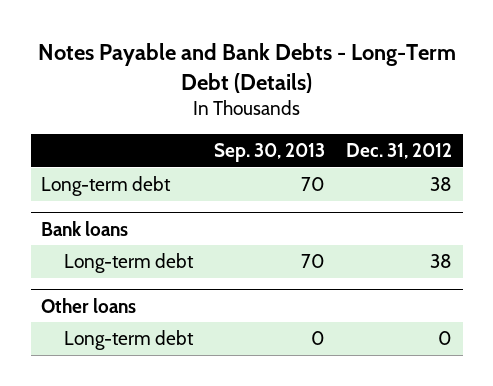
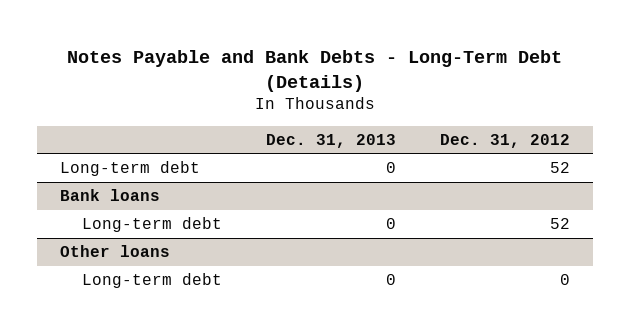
[214,143,326,163] Sep. 30, 2013 -> none
none -> [266,133,397,148] Dec. 31, 2013
[430,176,453,191] 38 -> [550,162,571,174] 52
[430,253,453,268] 38 -> [550,218,571,230] 52

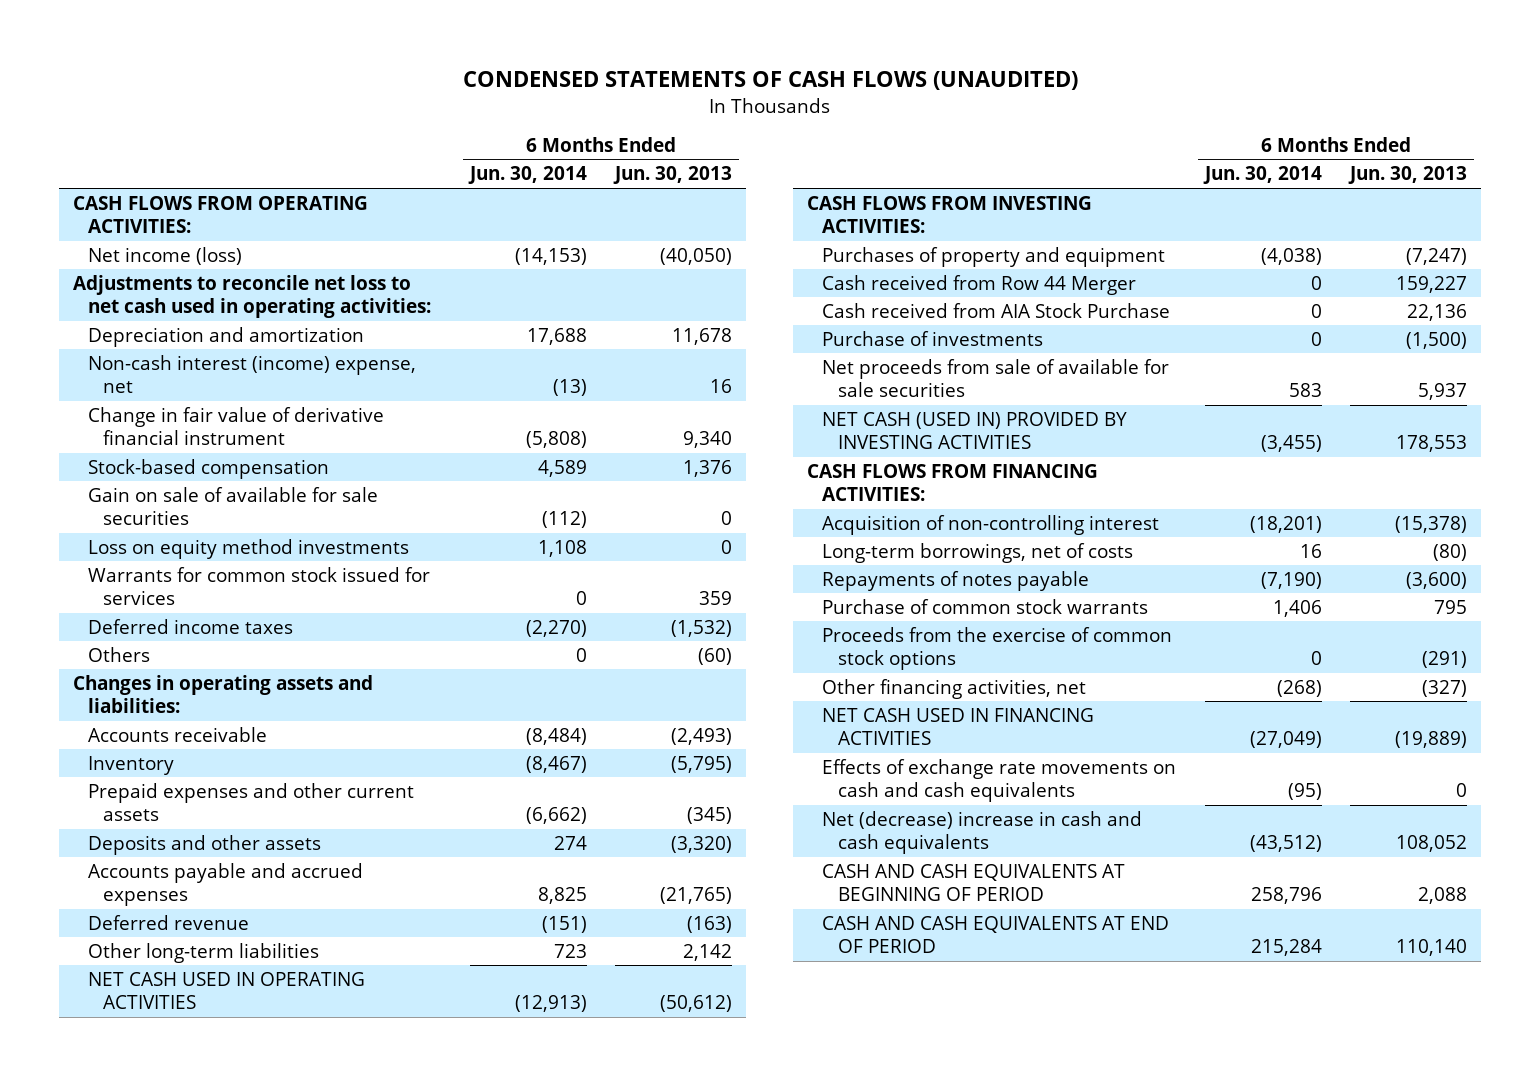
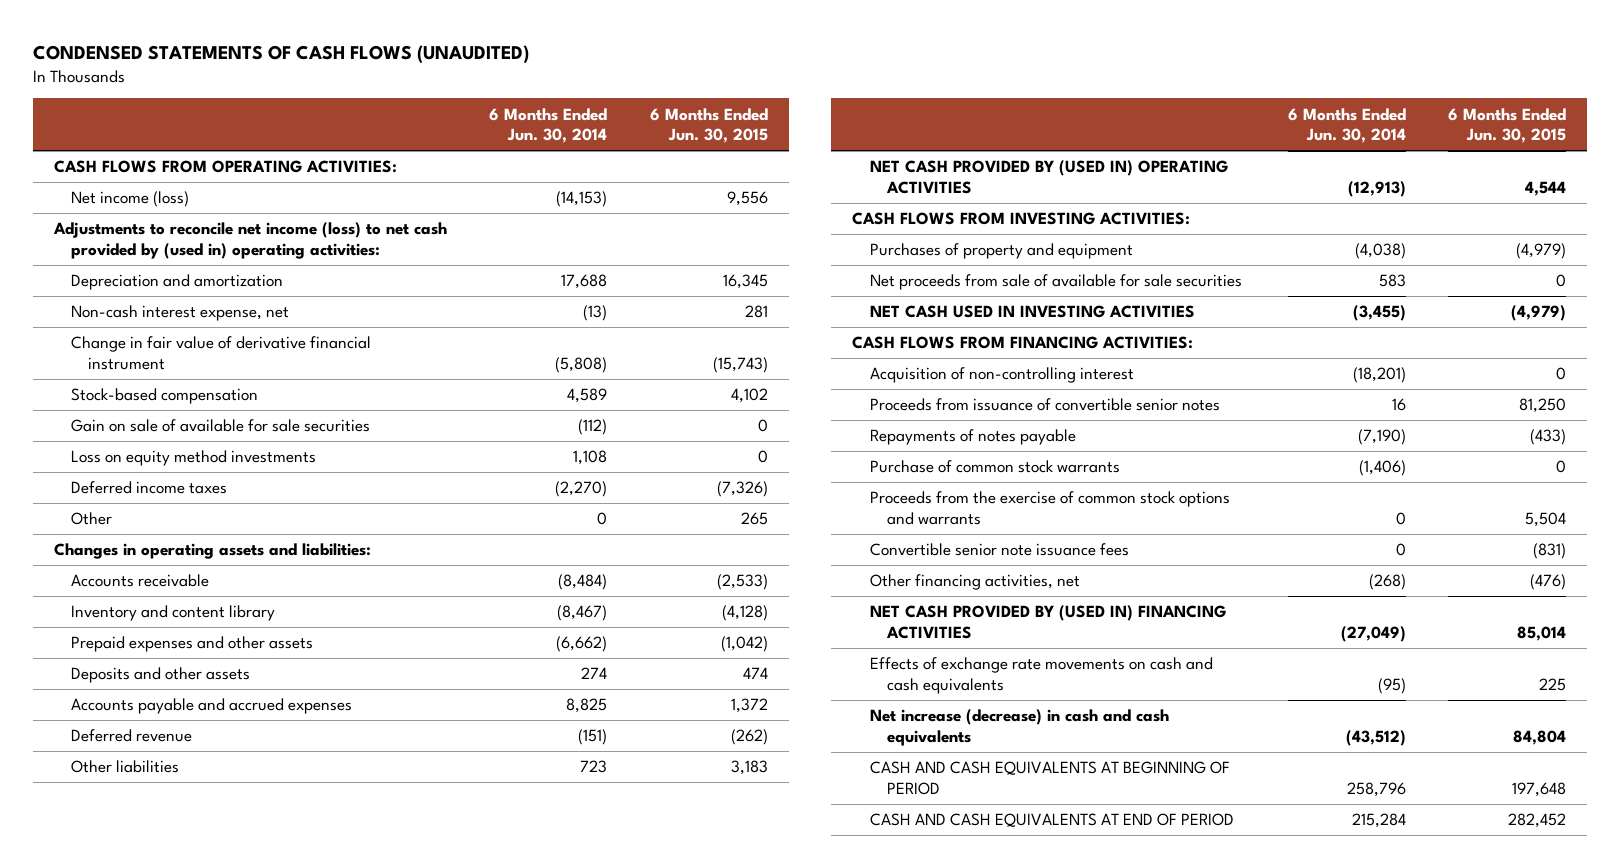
[613,166,733,185] Jun. 30, 2013 -> none
none -> [649,107,768,143] 6 Months Ended Jun. 30, 2015
[72,274,431,319] Adjustments to reconcile net loss to net cash used in operating activities: -> [52,222,447,259] Adjustments to reconcile net income (loss) to net cash provided by (used in) operating activities:
[87,354,416,394] Non-cash interest (income) expense, net -> [71,305,290,322] Non-cash interest expense, net
[87,566,430,606] Warrants for common stock issued for services -> none
[87,646,150,662] Others -> [71,512,113,526] Other
[87,755,174,775] Inventory -> [71,605,276,622] Inventory and content library
[87,782,414,822] Prepaid expenses and other current assets -> [71,636,314,653] Prepaid expenses and other assets
[87,942,319,963] Other long-term liabilities -> [71,760,180,774] Other liabilities
[87,971,365,1010] NET CASH USED IN OPERATING ACTIVITIES -> [869,160,1228,194] NET CASH PROVIDED BY (USED IN) OPERATING ACTIVITIES
[822,274,1137,295] Cash received from Row 44 Merger -> none
[822,302,1171,318] Cash received from AIA Stock Purchase -> none
[822,330,1044,346] Purchase of investments -> none
[822,411,1128,450] NET CASH (USED IN) PROVIDED BY INVESTING ACTIVITIES -> [869,305,1195,319] NET CASH USED IN INVESTING ACTIVITIES
[822,542,1134,563] Long-term borrowings, net of costs -> none
none -> [869,398,1220,412] Proceeds from issuance of convertible senior notes
[1272,599,1322,617] 1,406 -> [1358,460,1406,477] (1,406)
[822,626,1173,671] Proceeds from the exercise of common stock options -> [869,491,1230,525] Proceeds from the exercise of common stock options and warrants
none -> [869,543,1129,557] Convertible senior note issuance fees
[822,707,1095,746] NET CASH USED IN FINANCING ACTIVITIES -> [869,605,1226,639] NET CASH PROVIDED BY (USED IN) FINANCING ACTIVITIES
[822,810,1143,855] Net (decrease) increase in cash and cash equivalents -> [869,709,1169,746] Net increase (decrease) in cash and cash equivalents

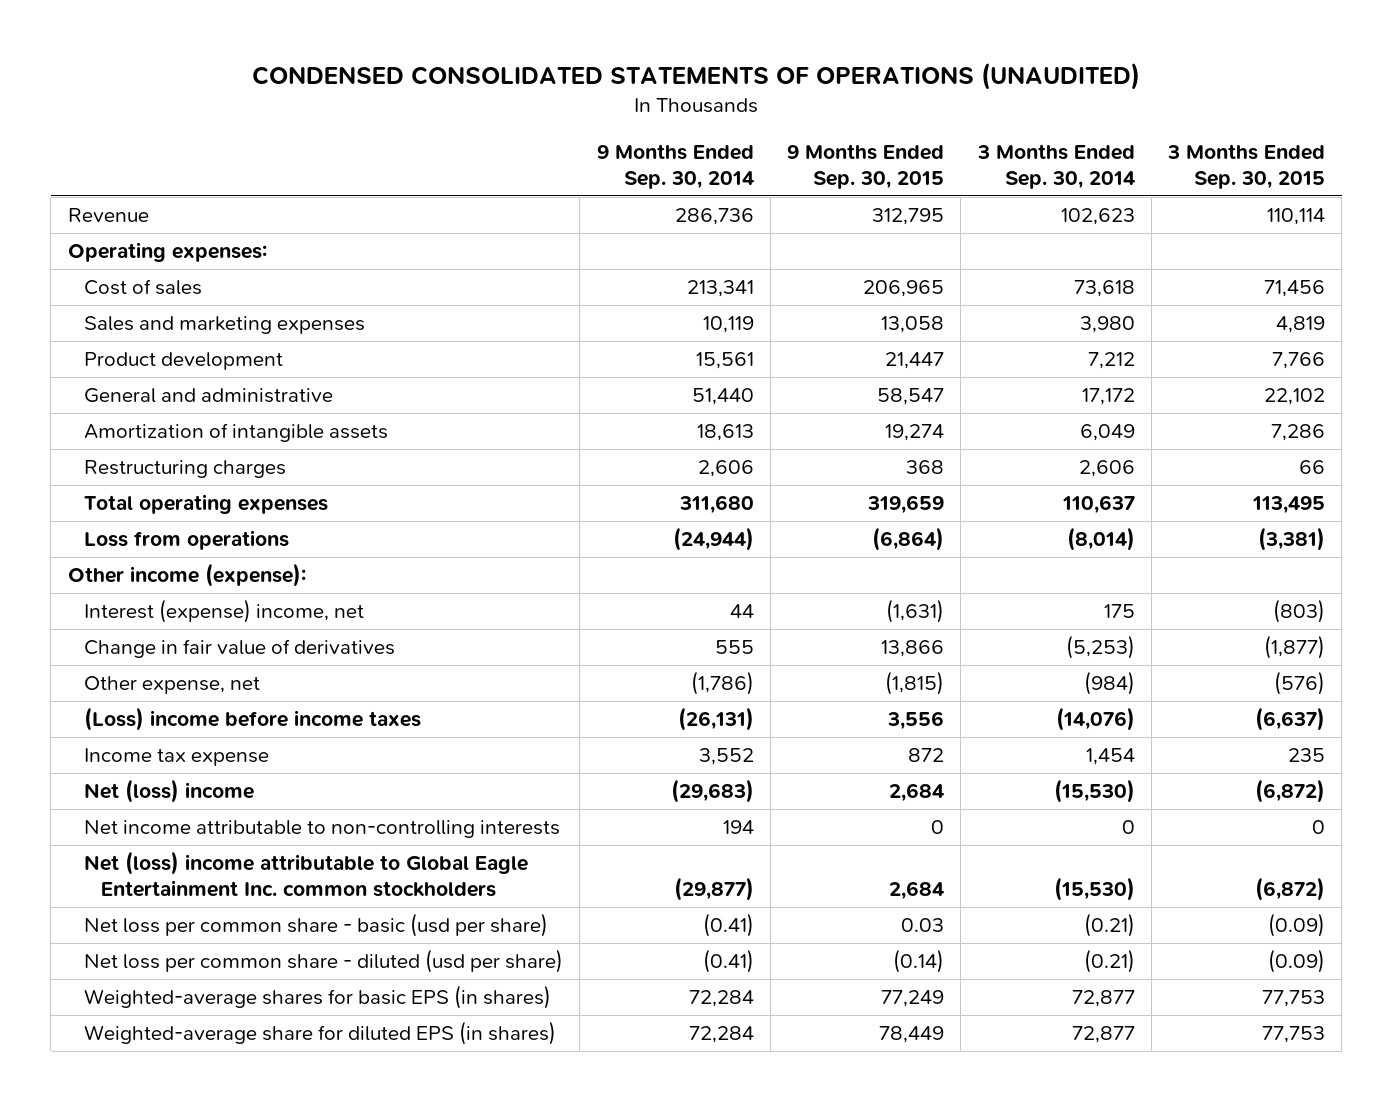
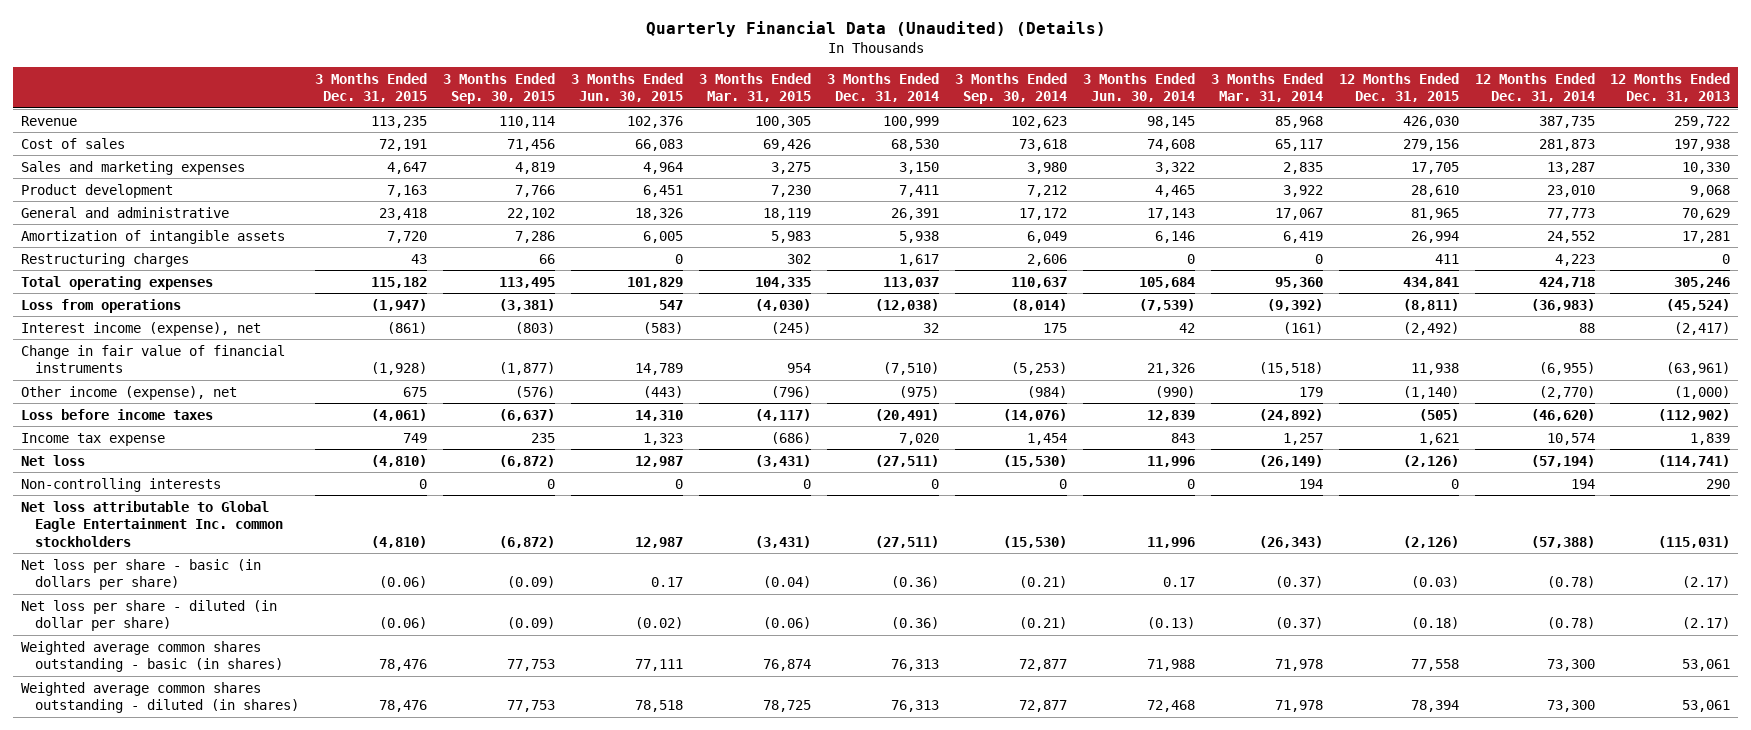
[252,61,1141,90] CONDENSED CONSOLIDATED STATEMENTS OF OPERATIONS (UNAUDITED) -> [645,21,1106,38] Quarterly Financial Data (Unaudited) (Details)
[596,143,754,190] 9 Months Ended Sep. 30, 2014 -> none
[787,143,945,190] 9 Months Ended Sep. 30, 2015 -> none
none -> [315,73,428,103] 3 Months Ended Dec. 31, 2015
none -> [571,73,684,103] 3 Months Ended Jun. 30, 2015
none -> [699,73,812,103] 3 Months Ended Mar. 31, 2015
none -> [826,73,939,103] 3 Months Ended Dec. 31, 2014
none -> [1082,73,1195,103] 3 Months Ended Jun. 30, 2014
none -> [1210,73,1323,103] 3 Months Ended Mar. 31, 2014
none -> [1338,73,1459,103] 12 Months Ended Dec. 31, 2015
none -> [1474,73,1595,103] 12 Months Ended Dec. 31, 2014
none -> [1610,73,1731,103] 12 Months Ended Dec. 31, 2013
[67,242,267,263] Operating expenses: -> none
[67,563,306,588] Other income (expense): -> none
[84,599,365,624] Interest (expense) income, net -> [20,321,261,336] Interest income (expense), net
[84,639,396,659] Change in fair value of derivatives -> [20,344,285,374] Change in fair value of financial instruments
[84,676,261,695] Other expense, net -> [20,385,237,400] Other income (expense), net
[84,707,422,732] (Loss) income before income taxes -> [20,408,213,420] Loss before income taxes
[84,779,255,804] Net (loss) income -> [20,454,85,466] Net loss
[84,820,561,839] Net income attributable to non-controlling interests -> [20,477,221,492] Non-controlling interests
[84,851,529,898] Net (loss) income attributable to Global Eagle Entertainment Inc. common stockholders -> [20,500,284,547] Net loss attributable to Global Eagle Entertainment Inc. common stockholders
[84,913,549,938] Net loss per common share - basic (usd per share) -> [20,558,261,591] Net loss per share - basic (in dollars per share)
[84,949,564,974] Net loss per common share - diluted (usd per share) -> [20,599,277,632] Net loss per share - diluted (in dollar per share)
[84,985,552,1010] Weighted-average shares for basic EPS (in shares) -> [20,640,284,673] Weighted average common shares outstanding - basic (in shares)
[84,1021,557,1046] Weighted-average share for diluted EPS (in shares) -> [20,681,300,714] Weighted average common shares outstanding - diluted (in shares)

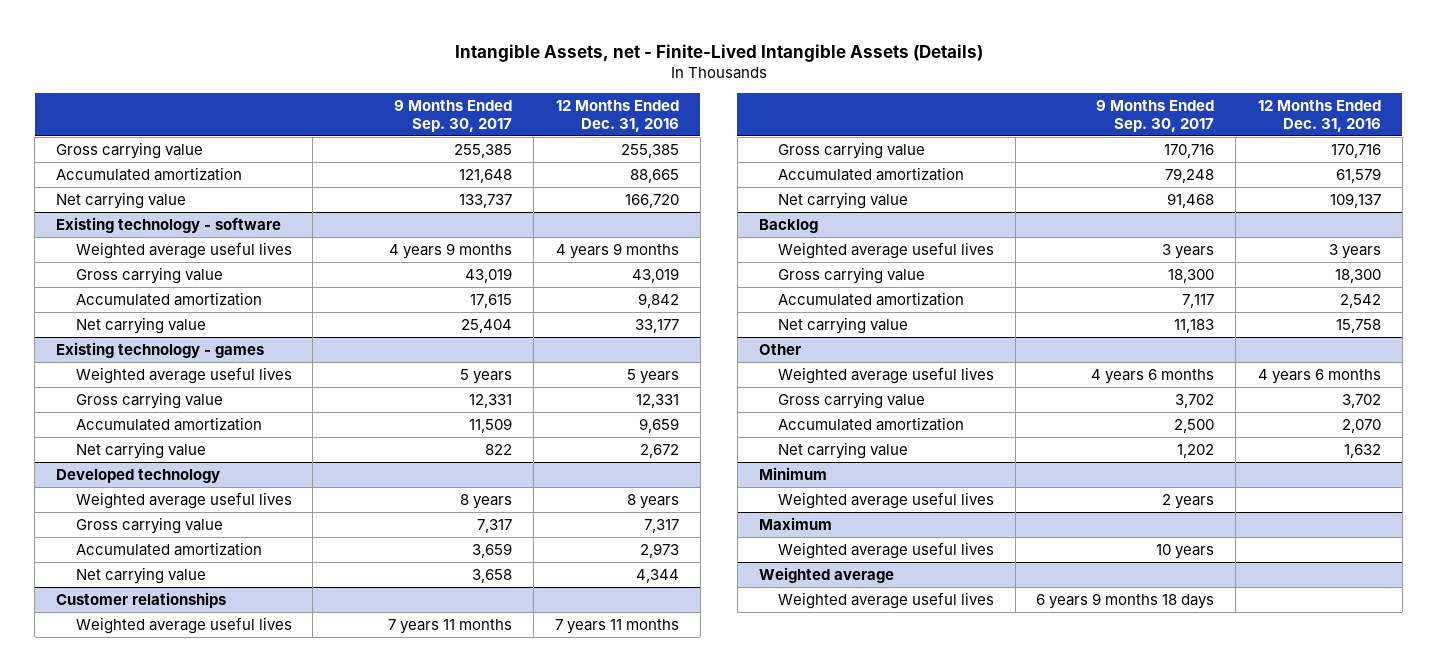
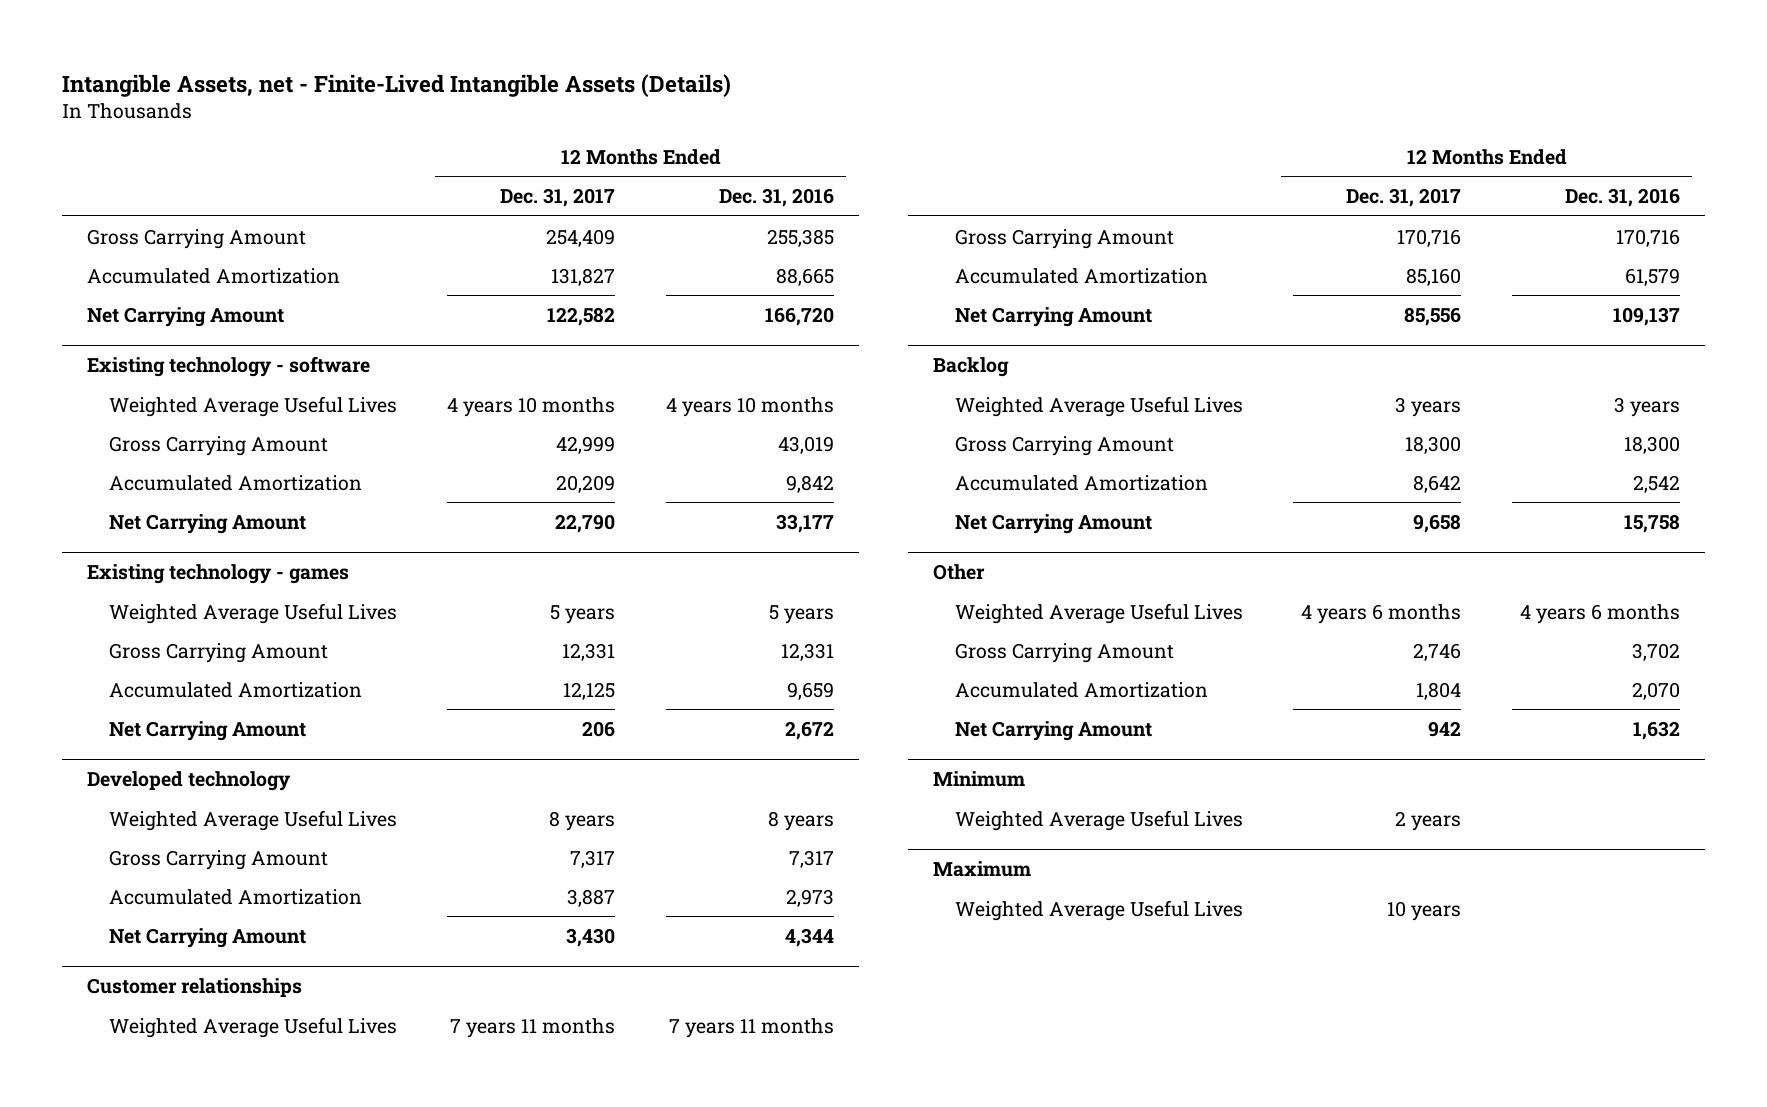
[394,99,513,132] 9 Months Ended Sep. 30, 2017 -> none
none -> [500,188,616,208] Dec. 31, 2017
[56,141,204,159] Gross carrying value -> [86,228,306,249] Gross Carrying Amount
[56,166,243,181] Accumulated amortization -> [86,267,340,284] Accumulated Amortization
[56,191,187,209] Net carrying value -> [86,306,284,327] Net Carrying Amount
[75,241,292,259] Weighted average useful lives -> [108,395,397,417] Weighted Average Useful Lives
[555,242,679,259] 4 years 9 months -> [665,396,834,417] 4 years 10 months
[75,266,223,284] Gross carrying value -> [108,435,328,456] Gross Carrying Amount
[75,291,262,306] Accumulated amortization -> [108,474,362,491] Accumulated Amortization
[75,316,206,334] Net carrying value -> [108,513,306,534] Net Carrying Amount
[75,366,292,384] Weighted average useful lives -> [108,602,397,624] Weighted Average Useful Lives
[75,391,223,409] Gross carrying value -> [108,642,328,663] Gross Carrying Amount
[75,416,262,431] Accumulated amortization -> [108,681,362,698] Accumulated Amortization
[75,441,206,459] Net carrying value -> [108,720,306,741] Net Carrying Amount
[75,491,292,509] Weighted average useful lives -> [108,809,397,831] Weighted Average Useful Lives
[75,516,223,534] Gross carrying value -> [108,849,328,870] Gross Carrying Amount
[75,541,262,556] Accumulated amortization -> [108,888,362,905] Accumulated Amortization
[75,566,206,584] Net carrying value -> [108,927,306,948] Net Carrying Amount
[75,616,292,634] Weighted average useful lives -> [108,1016,397,1038] Weighted Average Useful Lives
[777,141,925,159] Gross carrying value -> [954,228,1174,249] Gross Carrying Amount
[777,166,964,181] Accumulated amortization -> [954,267,1208,284] Accumulated Amortization
[777,191,908,209] Net carrying value -> [954,306,1152,327] Net Carrying Amount
[777,241,994,259] Weighted average useful lives -> [954,395,1243,417] Weighted Average Useful Lives
[777,266,925,284] Gross carrying value -> [954,435,1174,456] Gross Carrying Amount
[777,291,964,306] Accumulated amortization -> [954,474,1208,491] Accumulated Amortization
[777,316,908,334] Net carrying value -> [954,513,1152,534] Net Carrying Amount
[777,366,994,384] Weighted average useful lives -> [954,602,1243,624] Weighted Average Useful Lives
[777,391,925,409] Gross carrying value -> [954,642,1174,663] Gross Carrying Amount
[777,416,964,431] Accumulated amortization -> [954,681,1208,698] Accumulated Amortization
[777,441,908,459] Net carrying value -> [954,720,1152,741] Net Carrying Amount
[777,491,994,509] Weighted average useful lives -> [954,809,1243,831] Weighted Average Useful Lives
[758,566,894,583] Weighted average -> none
[777,591,994,609] Weighted average useful lives -> none
[777,541,994,559] Weighted average useful lives -> [954,899,1243,921] Weighted Average Useful Lives

